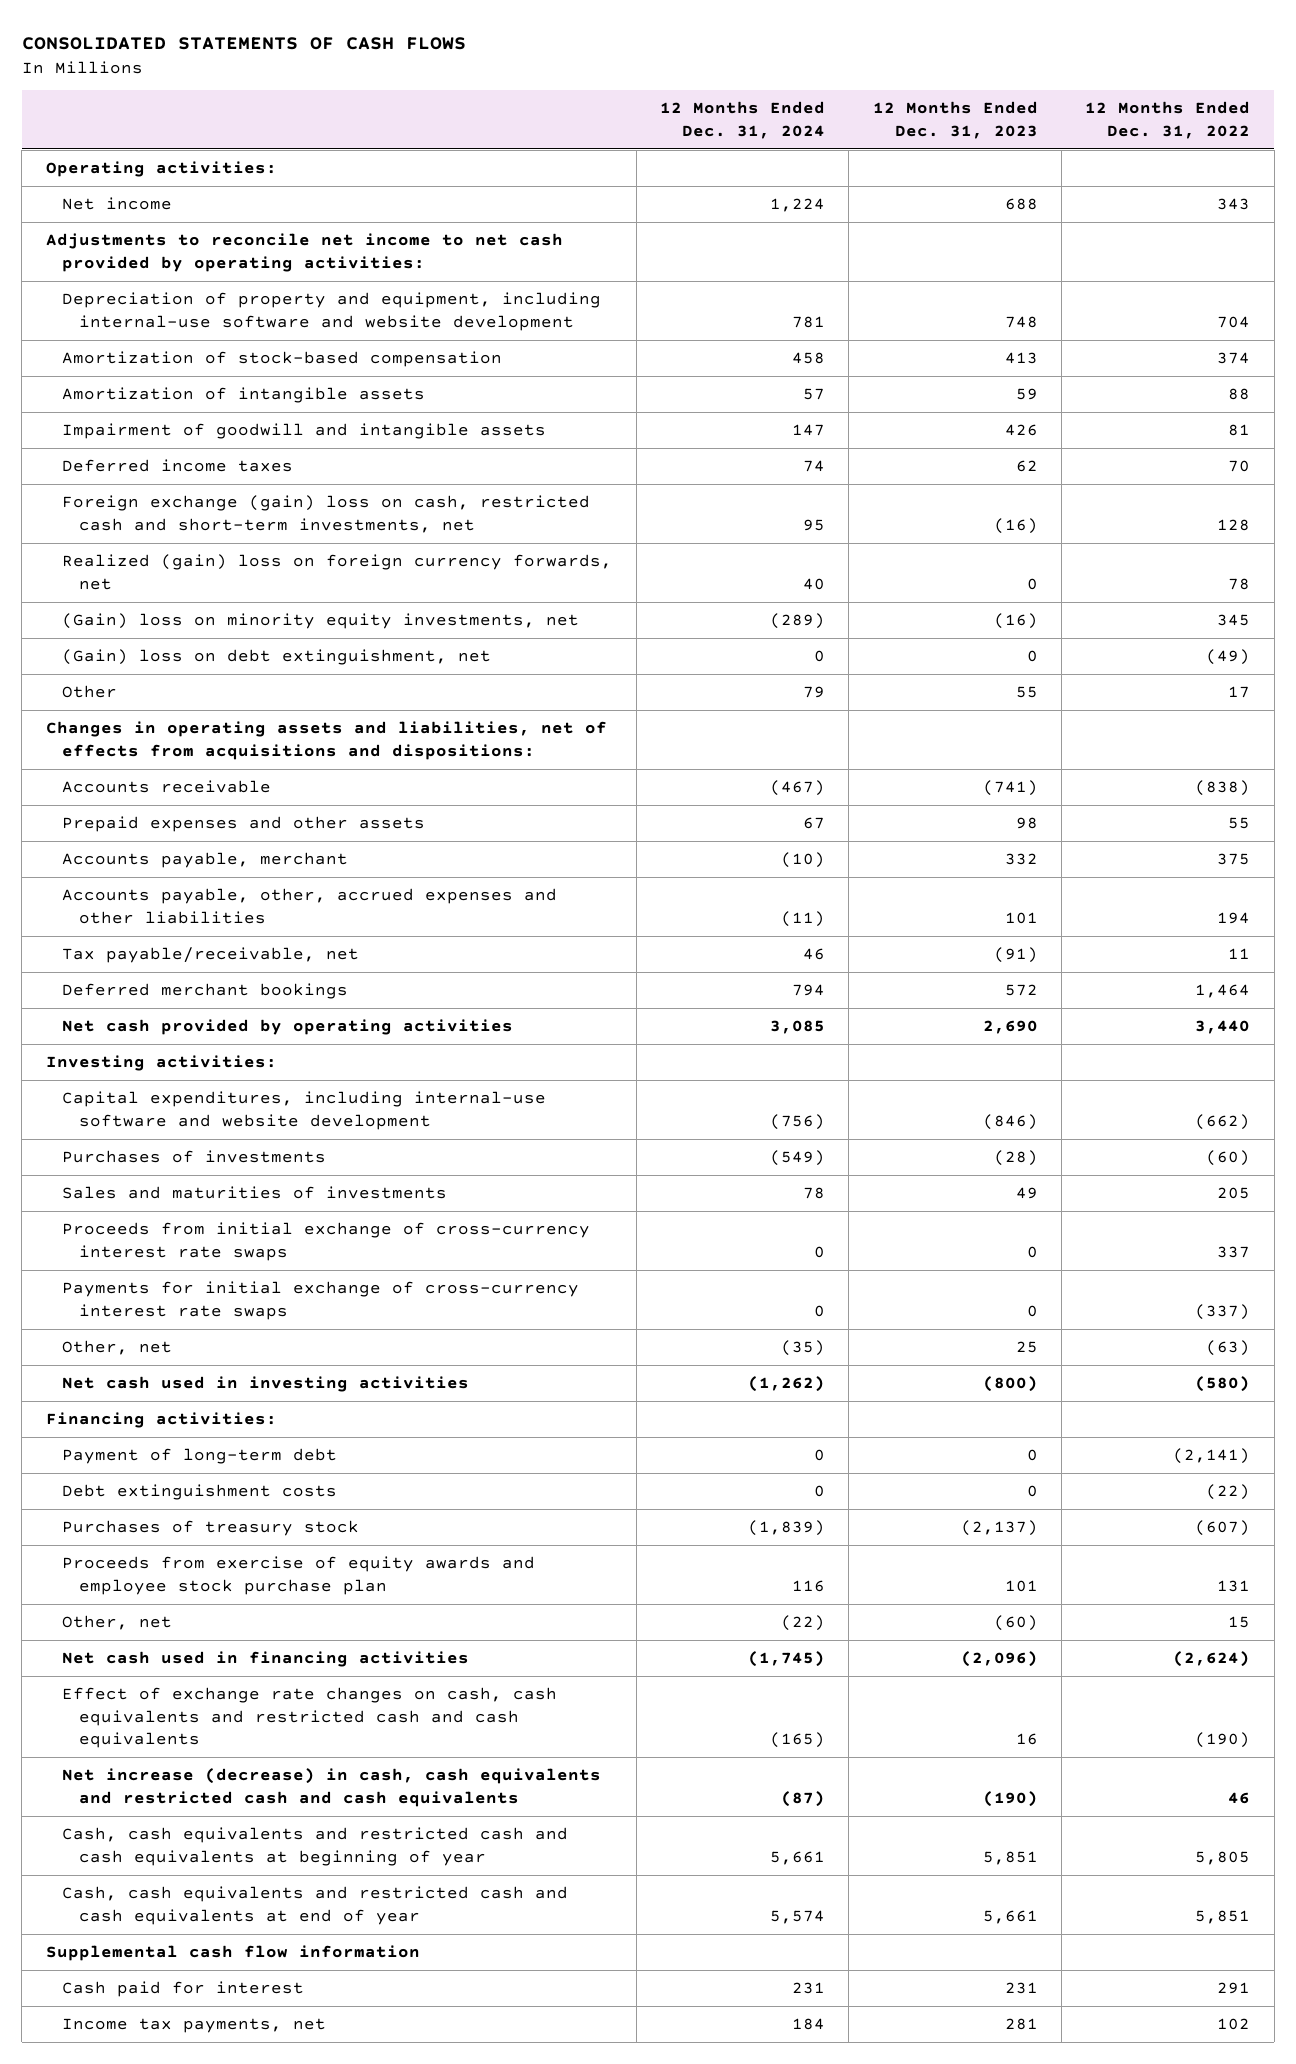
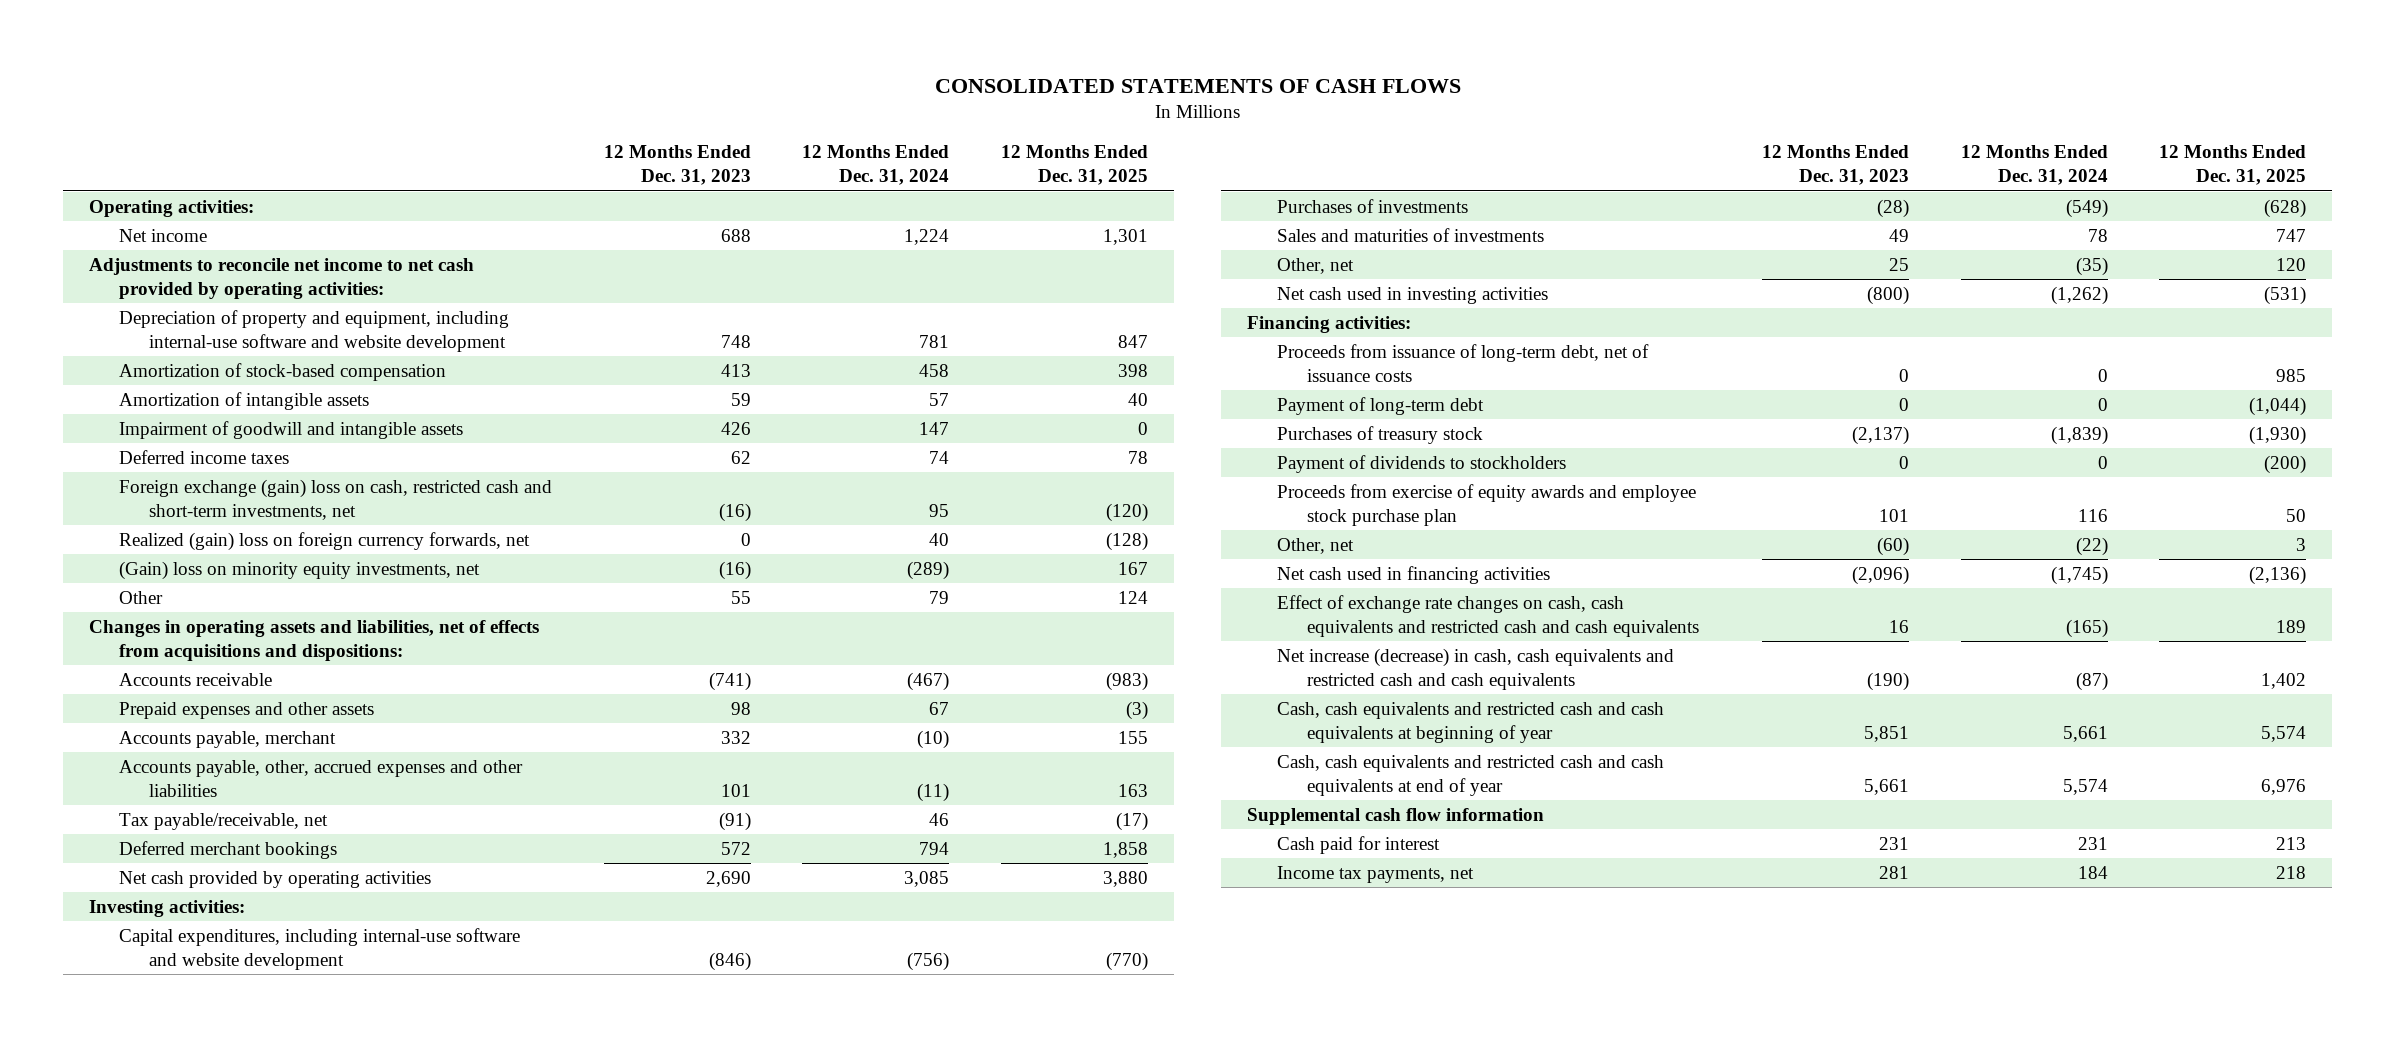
[1085,101,1251,139] 12 Months Ended Dec. 31, 2022 -> none
none -> [1001,144,1149,186] 12 Months Ended Dec. 31, 2025
[62,649,492,666] (Gain) loss on debt extinguishment, net -> none
[62,1222,591,1261] Proceeds from initial exchange of cross-currency interest rate swaps -> none
[62,1281,580,1320] Payments for initial exchange of cross-currency interest rate swaps -> none
none -> [1277,343,1650,383] Proceeds from issuance of long-term debt, net of issuance costs
[62,1484,338,1501] Debt extinguishment costs -> none
none -> [1277,454,1567,473] Payment of dividends to stockholders

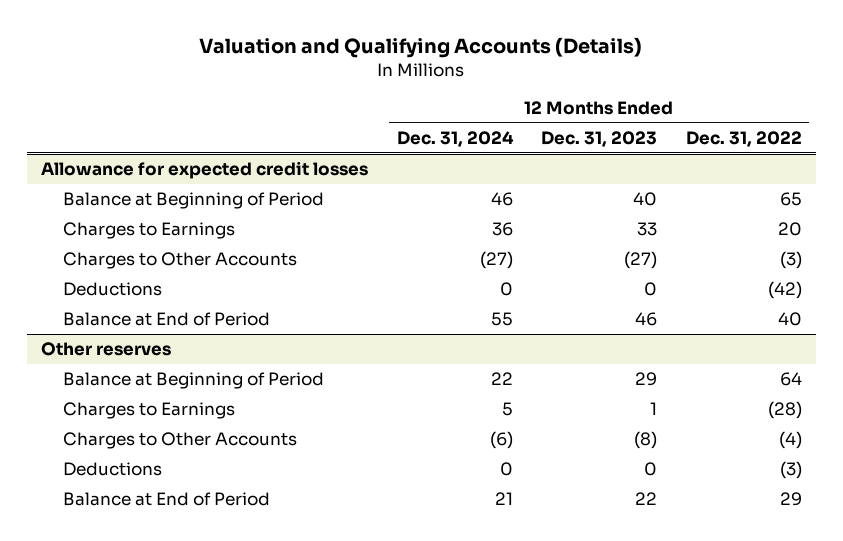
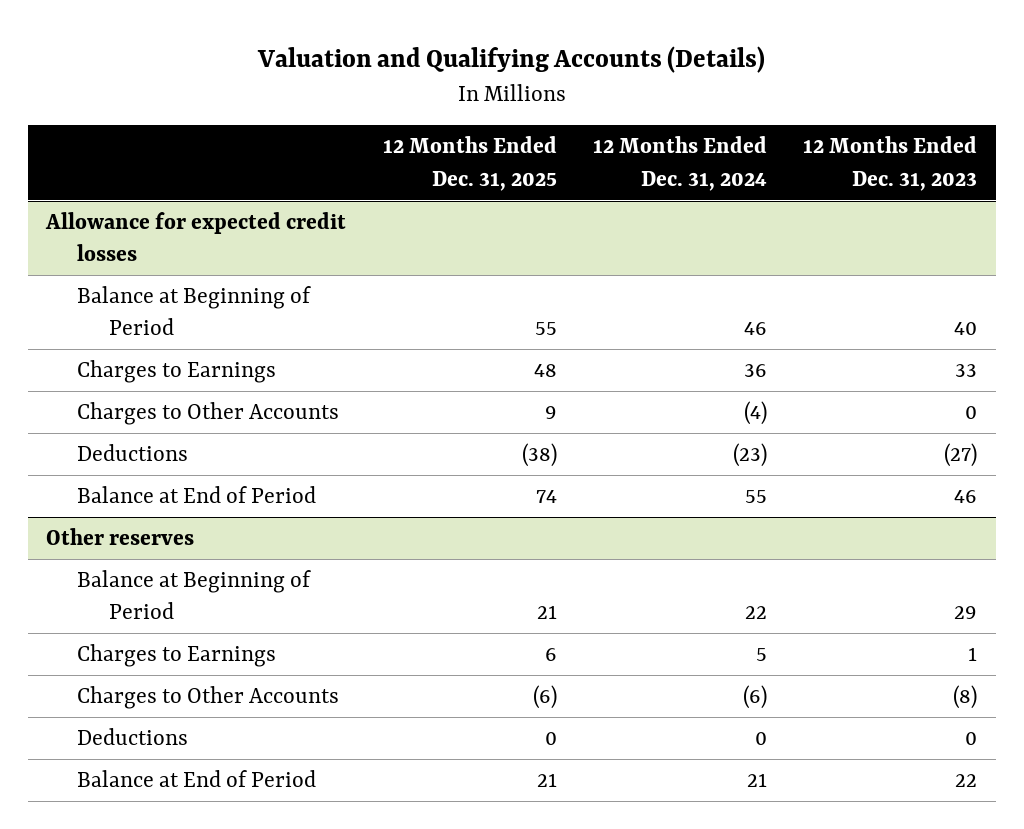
[685,131,802,148] Dec. 31, 2022 -> none
none -> [382,136,557,191] 12 Months Ended Dec. 31, 2025
[479,251,513,270] (27) -> [744,401,768,426] (4)
[624,251,658,270] (27) -> [965,406,978,420] 0
[499,282,513,297] 0 -> [733,443,768,468] (23)
[644,282,658,297] 0 -> [944,443,978,468] (27)

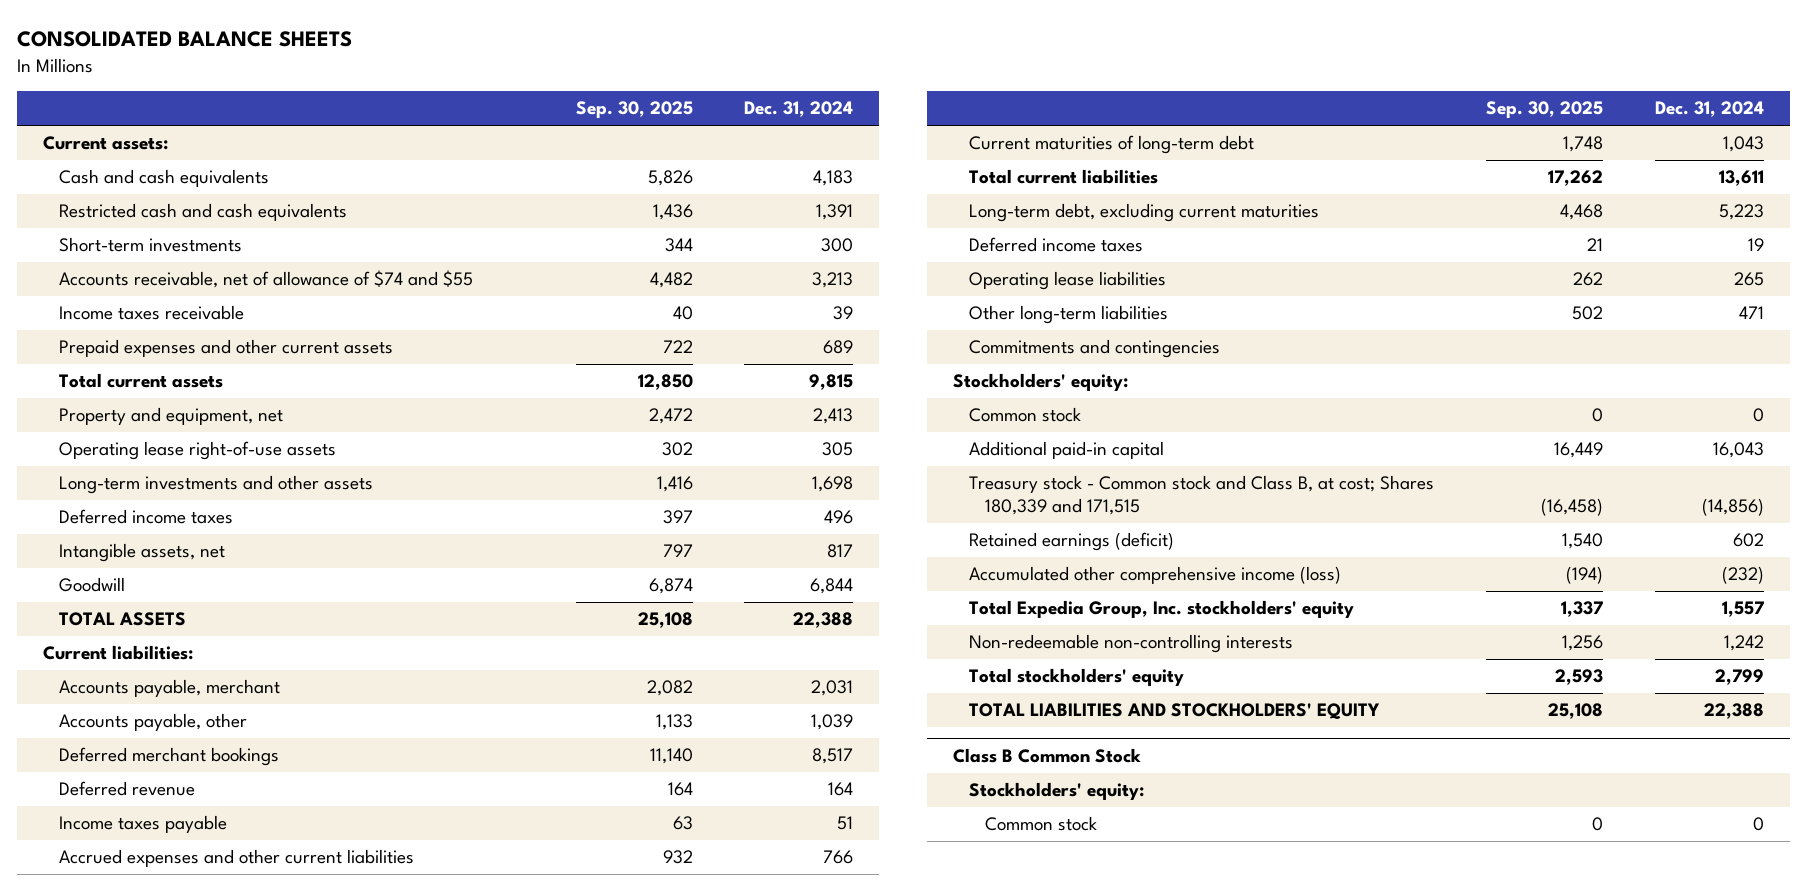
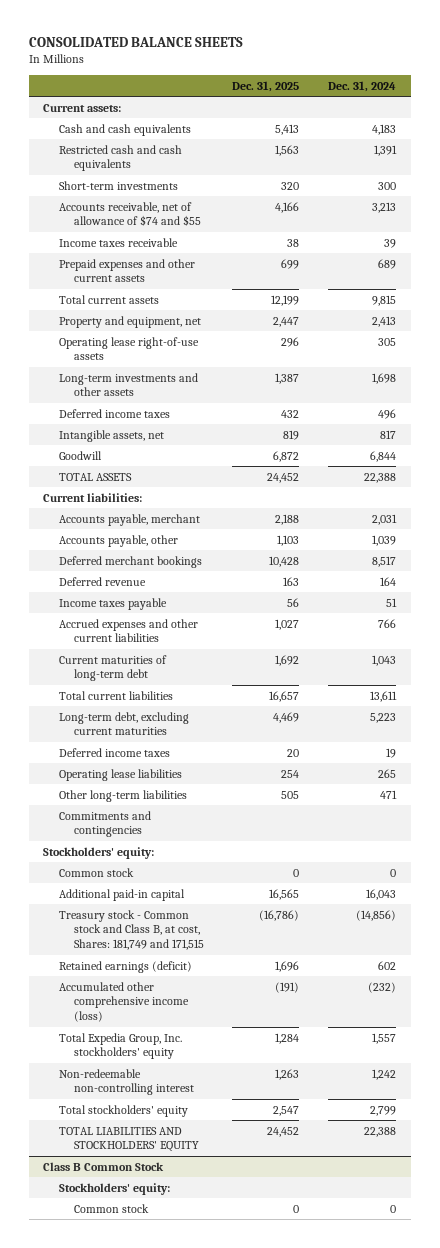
[575,101,693,119] Sep. 30, 2025 -> none
none -> [232,80,300,92] Dec. 31, 2025
[968,475,1434,516] Treasury stock - Common stock and Class B, at cost; Shares 180,339 and 171,515 -> [58,909,204,950] Treasury stock - Common stock and Class B, at cost, Shares: 181,749 and 171,515
[968,634,1293,654] Non-redeemable non-controlling interests -> [58,1068,194,1096] Non-redeemable non-controlling interest

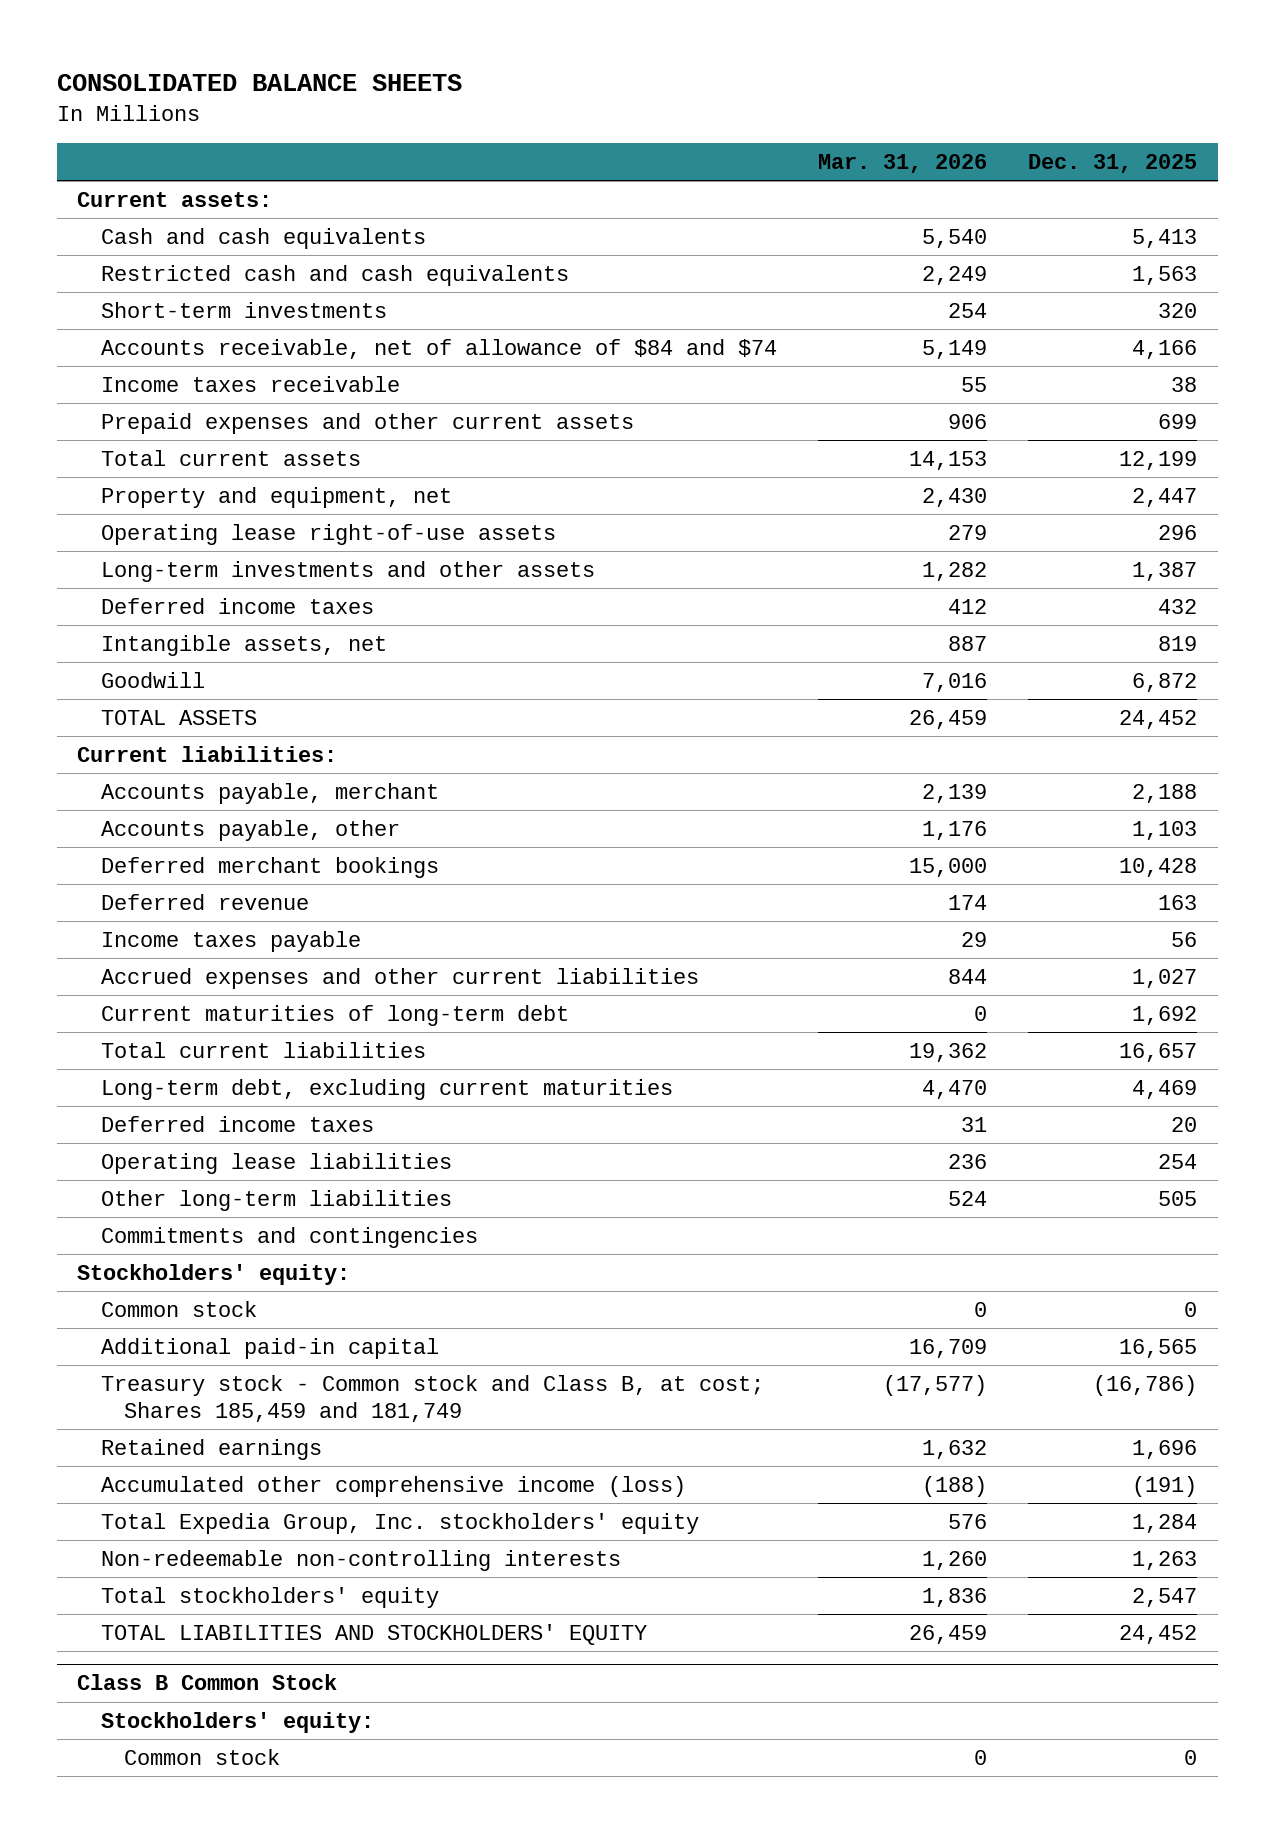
[328,80,397,92] Dec. 31, 2024 -> none
none -> [818,154,988,174] Mar. 31, 2026
[58,201,201,227] Accounts receivable, net of allowance of $74 and $55 -> [100,338,777,359] Accounts receivable, net of allowance of $84 and $74
[58,909,204,950] Treasury stock - Common stock and Class B, at cost, Shares: 181,749 and 171,515 -> [100,1374,764,1422] Treasury stock - Common stock and Class B, at cost; Shares 185,459 and 181,749
[58,960,192,973] Retained earnings (deficit) -> [100,1438,322,1460] Retained earnings
[58,1068,194,1096] Non-redeemable non-controlling interest -> [100,1549,621,1571] Non-redeemable non-controlling interests

